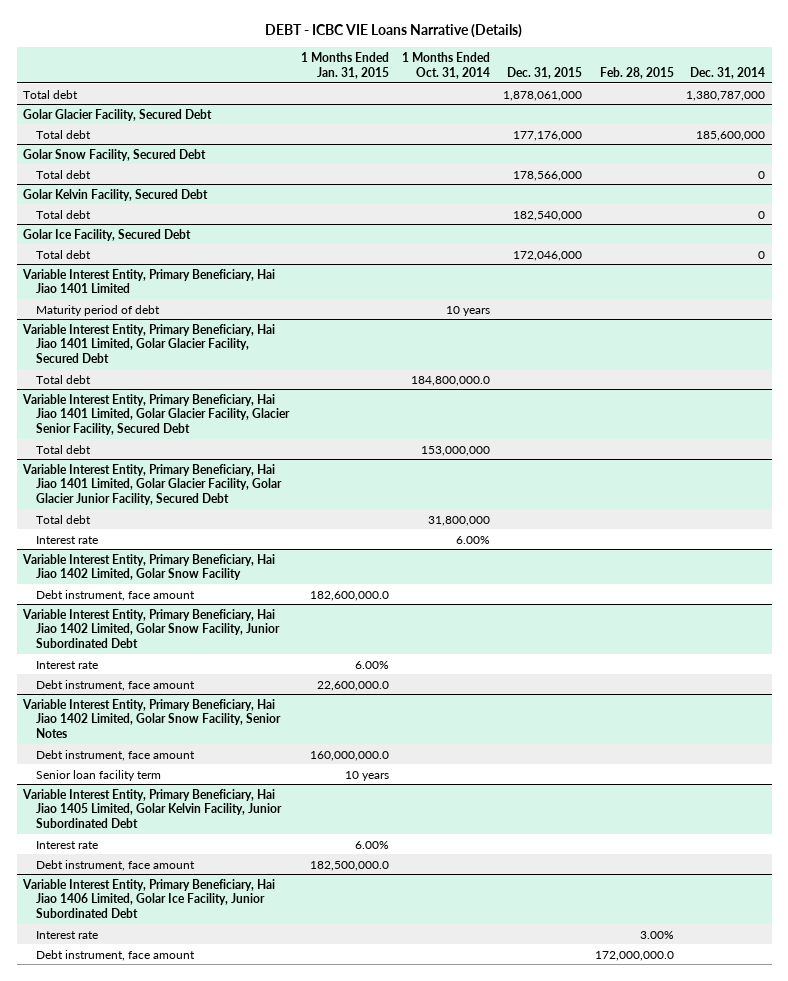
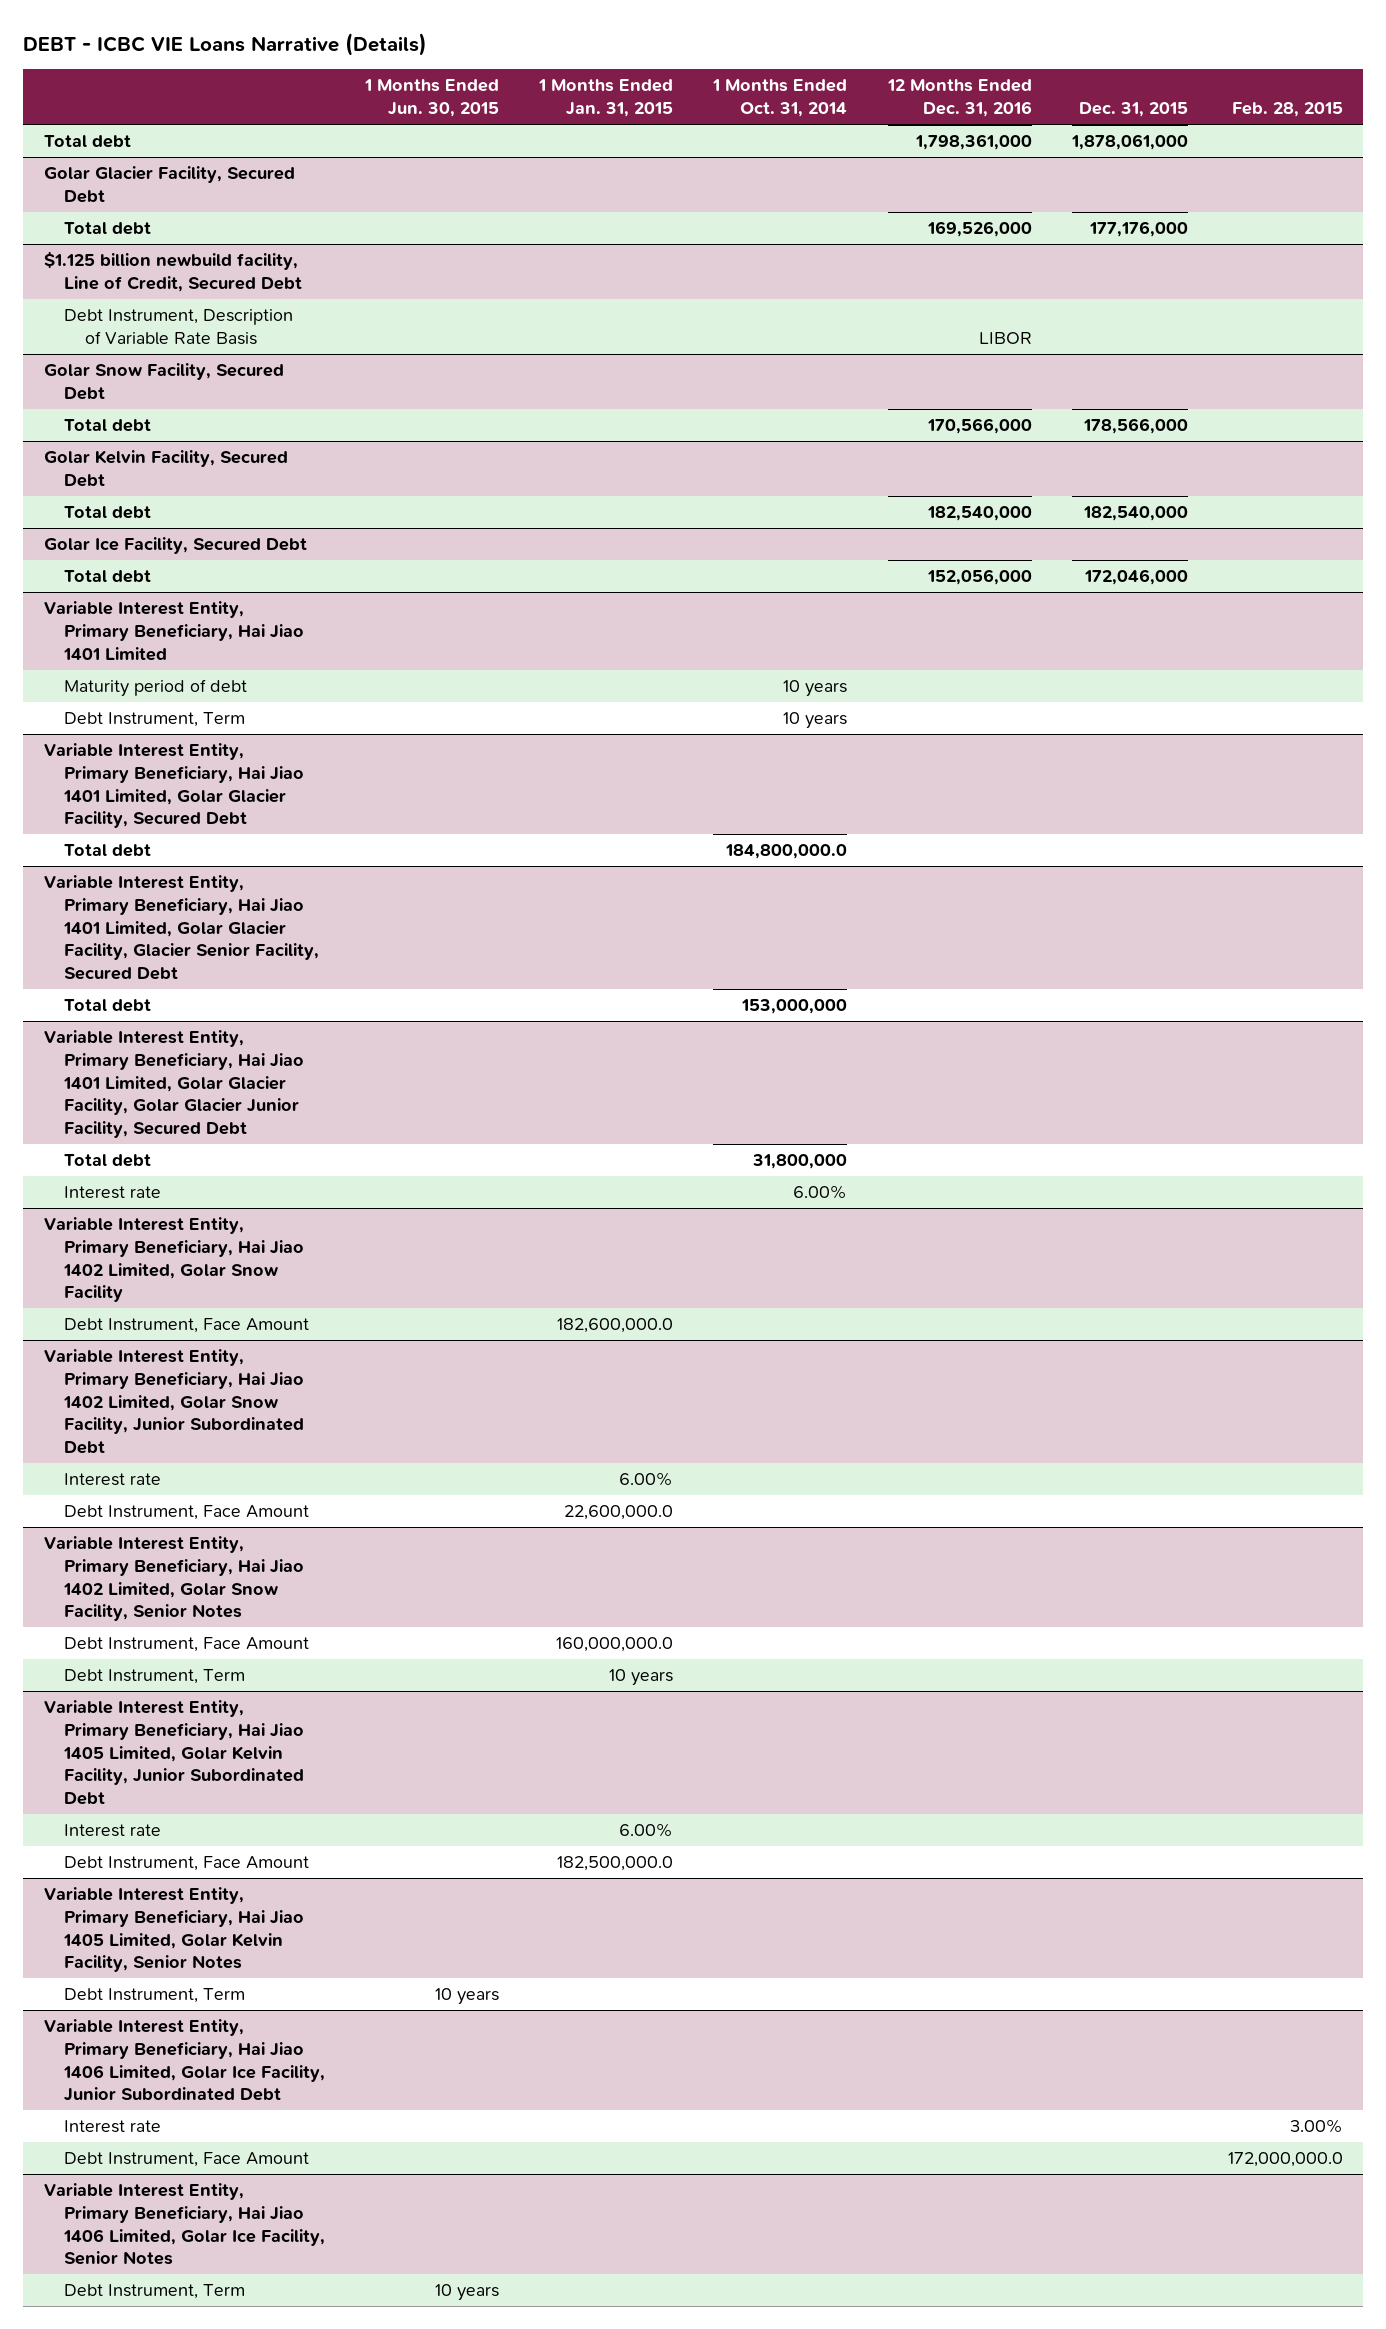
[690,66,766,79] Dec. 31, 2014 -> none
none -> [364,79,500,117] 1 Months Ended Jun. 30, 2015
none -> [886,79,1032,117] 12 Months Ended Dec. 31, 2016
none -> [43,251,303,292] $1.125 billion newbuild facility, Line of Credit, Secured Debt
none -> [64,309,294,345] Debt Instrument, Description of Variable Rate Basis
none -> [64,712,246,728] Debt Instrument, Term
[35,589,195,601] Debt instrument, face amount -> [64,1318,310,1334] Debt Instrument, Face Amount
[35,679,195,691] Debt instrument, face amount -> [64,1505,310,1521] Debt Instrument, Face Amount
[35,749,195,761] Debt instrument, face amount -> [64,1637,310,1653] Debt Instrument, Face Amount
[35,769,161,781] Senior loan facility term -> [64,1669,246,1685] Debt Instrument, Term
[35,859,195,871] Debt instrument, face amount -> [64,1856,310,1872] Debt Instrument, Face Amount
none -> [43,1887,305,1973] Variable Interest Entity, Primary Beneficiary, Hai Jiao 1405 Limited, Golar Kelvin Facility, Senior Notes
none -> [64,1988,246,2004] Debt Instrument, Term
[35,949,195,961] Debt instrument, face amount -> [64,2152,310,2168] Debt Instrument, Face Amount
none -> [43,2183,326,2266] Variable Interest Entity, Primary Beneficiary, Hai Jiao 1406 Limited, Golar Ice Facility, Senior Notes
none -> [64,2284,246,2300] Debt Instrument, Term

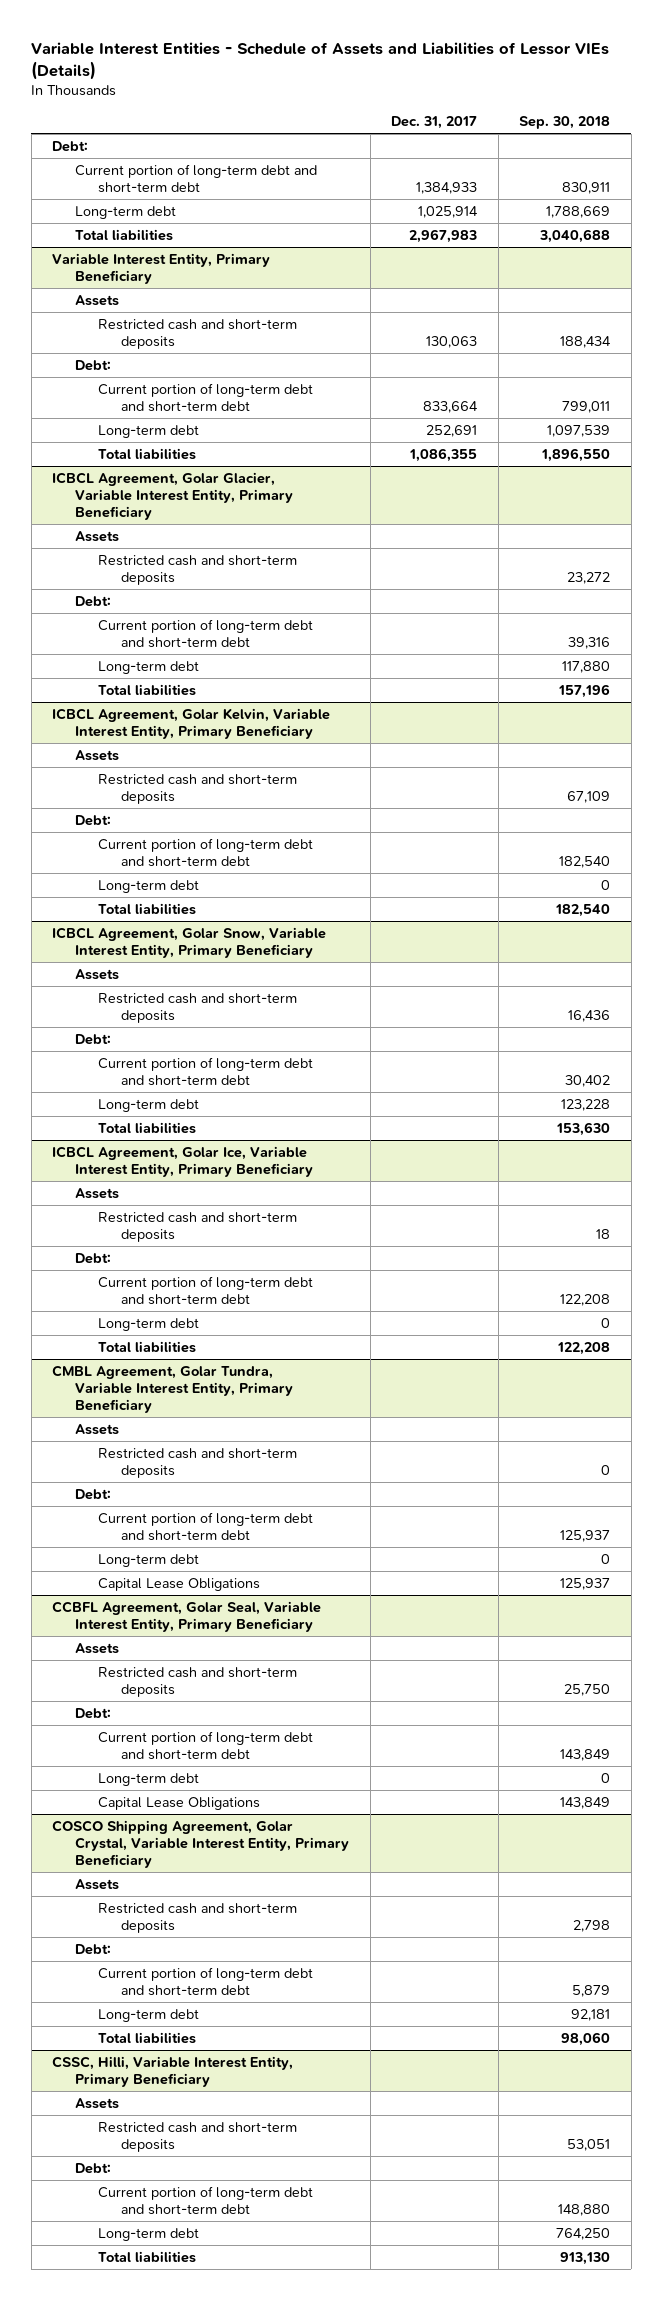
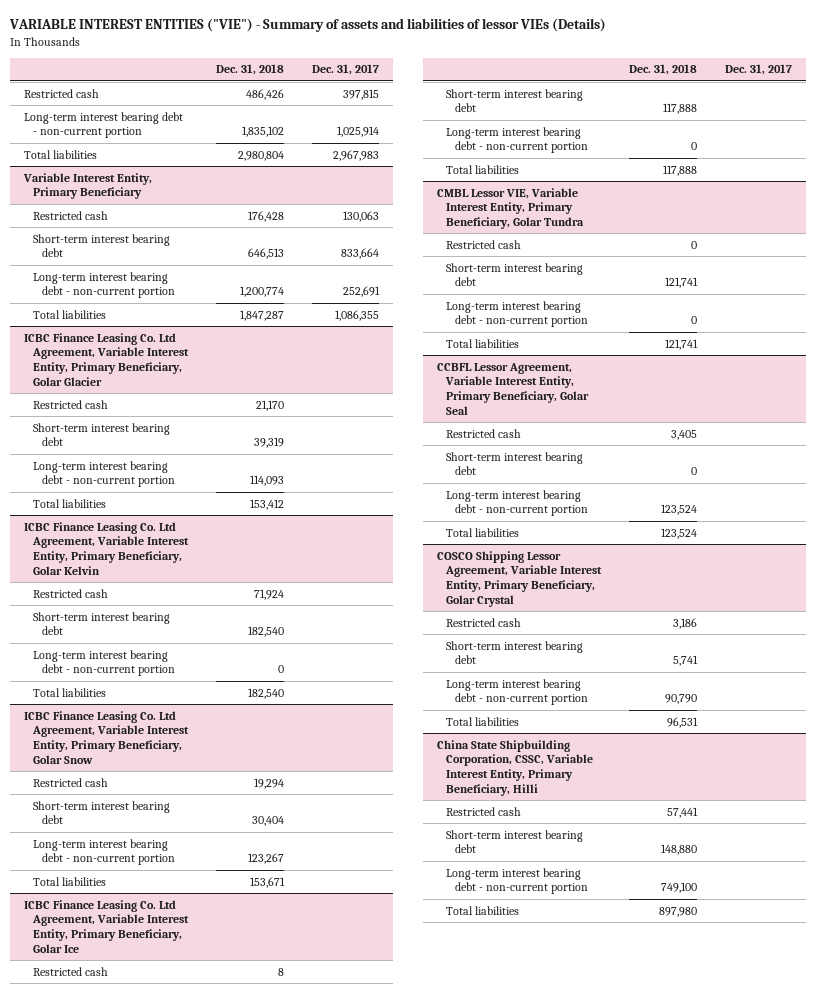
[31,41,610,80] Variable Interest Entities - Schedule of Assets and Liabilities of Lessor VIEs (Details) -> [9,18,607,33] VARIABLE INTEREST ENTITIES ("VIE") - Summary of assets and liabilities of lessor VIEs (Details)
[519,116,611,130] Sep. 30, 2018 -> none
none -> [215,64,284,76] Dec. 31, 2018
[52,140,89,152] Debt: -> none
[75,163,318,193] Current portion of long-term debt and short-term debt -> none
none -> [24,88,100,98] Restricted cash
[75,205,177,219] Long-term debt -> [24,111,184,139] Long-term interest bearing debt - non-current portion
[75,294,120,306] Assets -> none
[75,359,112,371] Debt: -> none
[98,318,298,349] Restricted cash and short-term deposits -> [32,210,108,220] Restricted cash
[98,382,314,412] Current portion of long-term debt and short-term debt -> [32,233,170,258] Short-term interest bearing debt
[98,424,200,438] Long-term debt -> [32,271,175,299] Long-term interest bearing debt - non-current portion
[75,530,120,542] Assets -> none
[75,595,112,607] Debt: -> none
[98,618,314,648] Current portion of long-term debt and short-term debt -> none
[52,471,294,521] ICBCL Agreement, Golar Glacier, Variable Interest Entity, Primary Beneficiary -> [24,332,189,386] ICBC Finance Leasing Co. Ltd Agreement, Variable Interest Entity, Primary Beneficiary, Golar Glacier
[98,554,298,585] Restricted cash and short-term deposits -> [32,399,108,409] Restricted cash
none -> [32,422,170,447] Short-term interest bearing debt
[98,660,200,674] Long-term debt -> [32,460,175,488] Long-term interest bearing debt - non-current portion
[75,749,120,761] Assets -> none
[75,814,112,826] Debt: -> none
[98,837,314,867] Current portion of long-term debt and short-term debt -> none
[52,707,331,739] ICBCL Agreement, Golar Kelvin, Variable Interest Entity, Primary Beneficiary -> [24,521,189,575] ICBC Finance Leasing Co. Ltd Agreement, Variable Interest Entity, Primary Beneficiary, Golar Kelvin
[98,773,298,804] Restricted cash and short-term deposits -> [32,588,108,598] Restricted cash
none -> [32,611,170,636] Short-term interest bearing debt
[98,879,200,893] Long-term debt -> [32,649,175,677] Long-term interest bearing debt - non-current portion
[75,968,120,980] Assets -> none
[75,1033,112,1045] Debt: -> none
[98,1056,314,1086] Current portion of long-term debt and short-term debt -> none
[52,926,327,958] ICBCL Agreement, Golar Snow, Variable Interest Entity, Primary Beneficiary -> [24,710,189,764] ICBC Finance Leasing Co. Ltd Agreement, Variable Interest Entity, Primary Beneficiary, Golar Snow
[98,992,298,1023] Restricted cash and short-term deposits -> [32,777,108,787] Restricted cash
none -> [32,800,170,825] Short-term interest bearing debt
[98,1098,200,1112] Long-term debt -> [32,838,175,866] Long-term interest bearing debt - non-current portion
[75,1187,120,1199] Assets -> none
[75,1252,112,1264] Debt: -> none
[98,1275,314,1305] Current portion of long-term debt and short-term debt -> none
[52,1145,314,1177] ICBCL Agreement, Golar Ice, Variable Interest Entity, Primary Beneficiary -> [24,899,189,953] ICBC Finance Leasing Co. Ltd Agreement, Variable Interest Entity, Primary Beneficiary, Golar Ice
[98,1211,298,1242] Restricted cash and short-term deposits -> [32,966,108,976] Restricted cash
none -> [446,88,584,113] Short-term interest bearing debt
[98,1317,200,1331] Long-term debt -> [446,126,588,154] Long-term interest bearing debt - non-current portion
[75,1423,120,1435] Assets -> none
[75,1488,112,1500] Debt: -> none
[98,1511,314,1541] Current portion of long-term debt and short-term debt -> none
[98,1577,261,1591] Capital Lease Obligations -> none
[75,1642,120,1654] Assets -> none
[75,1707,112,1719] Debt: -> none
[98,1730,314,1760] Current portion of long-term debt and short-term debt -> none
[98,1796,261,1810] Capital Lease Obligations -> none
[75,1878,120,1890] Assets -> none
[75,1943,112,1955] Debt: -> none
[98,1966,314,1996] Current portion of long-term debt and short-term debt -> none
[52,1364,294,1414] CMBL Agreement, Golar Tundra, Variable Interest Entity, Primary Beneficiary -> [437,187,585,230] CMBL Lessor VIE, Variable Interest Entity, Primary Beneficiary, Golar Tundra
[98,1447,298,1478] Restricted cash and short-term deposits -> [446,239,522,249] Restricted cash
none -> [446,262,584,287] Short-term interest bearing debt
[98,1553,200,1567] Long-term debt -> [446,300,588,328] Long-term interest bearing debt - non-current portion
none -> [446,338,520,348] Total liabilities
[52,1600,322,1632] CCBFL Agreement, Golar Seal, Variable Interest Entity, Primary Beneficiary -> [437,362,590,415] CCBFL Lessor Agreement, Variable Interest Entity, Primary Beneficiary, Golar Seal
[98,1666,298,1697] Restricted cash and short-term deposits -> [446,428,522,438] Restricted cash
none -> [446,451,584,476] Short-term interest bearing debt
[98,1772,200,1786] Long-term debt -> [446,489,588,517] Long-term interest bearing debt - non-current portion
none -> [446,527,520,537] Total liabilities
[52,1819,350,1869] COSCO Shipping Agreement, Golar Crystal, Variable Interest Entity, Primary Beneficiary -> [437,550,603,607] COSCO Shipping Lessor Agreement, Variable Interest Entity, Primary Beneficiary, Golar Crystal
[98,1902,298,1933] Restricted cash and short-term deposits -> [446,617,522,627] Restricted cash
none -> [446,640,584,665] Short-term interest bearing debt
[98,2008,200,2022] Long-term debt -> [446,678,588,706] Long-term interest bearing debt - non-current portion
[75,2097,120,2109] Assets -> none
[75,2162,112,2174] Debt: -> none
[98,2185,314,2215] Current portion of long-term debt and short-term debt -> none
[52,2055,294,2087] CSSC, Hilli, Variable Interest Entity, Primary Beneficiary -> [437,739,594,796] China State Shipbuilding Corporation, CSSC, Variable Interest Entity, Primary Beneficiary, Hilli
[98,2121,298,2152] Restricted cash and short-term deposits -> [446,806,522,816] Restricted cash
none -> [446,829,584,854] Short-term interest bearing debt
[98,2227,200,2241] Long-term debt -> [446,867,588,895] Long-term interest bearing debt - non-current portion

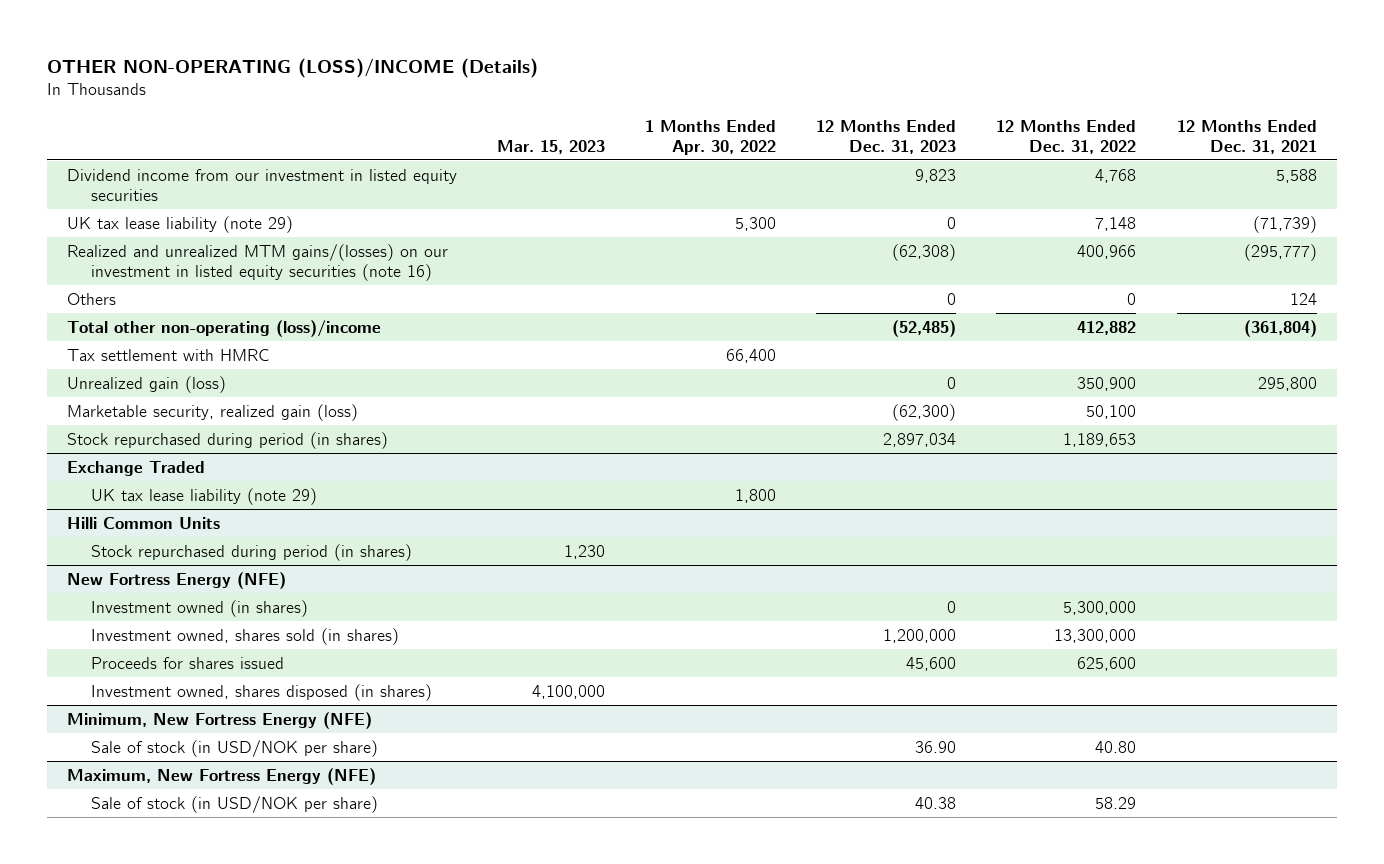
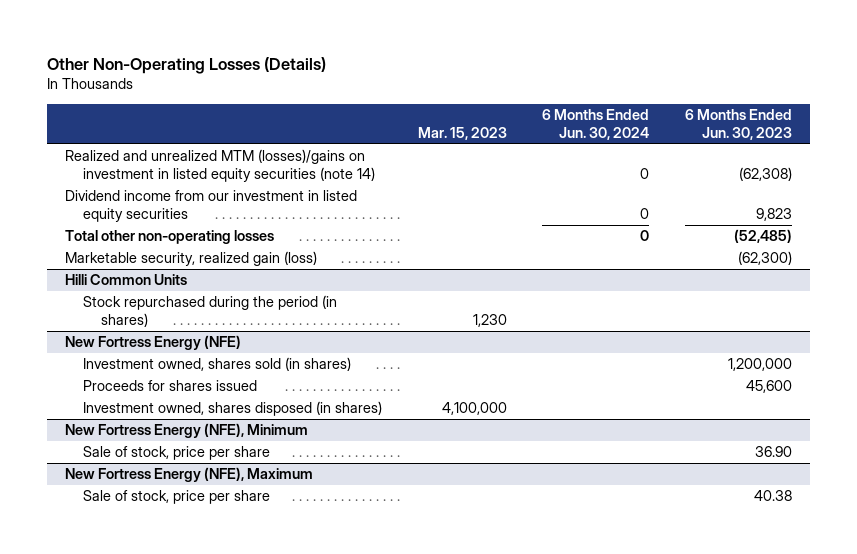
[47,58,539,79] OTHER NON-OPERATING (LOSS)/INCOME (Details) -> [47,56,327,74] Other Non-Operating Losses (Details)
[645,119,777,155] 1 Months Ended Apr. 30, 2022 -> none
[816,119,957,154] 12 Months Ended Dec. 31, 2023 -> none
[996,119,1137,154] 12 Months Ended Dec. 31, 2022 -> none
[1176,119,1317,154] 12 Months Ended Dec. 31, 2021 -> none
none -> [542,109,650,141] 6 Months Ended Jun. 30, 2024
none -> [685,109,793,141] 6 Months Ended Jun. 30, 2023
none -> [65,149,375,183] Realized and unrealized MTM (losses)/gains on investment in listed equity securities (note 14)
[67,215,294,233] UK tax lease liability (note 29) -> none
[67,243,449,281] Realized and unrealized MTM gains/(losses) on our investment in listed equity securities (note 16) -> none
[67,292,117,305] Others -> none
[67,348,270,361] Tax settlement with HMRC -> none
[67,375,227,393] Unrealized gain (loss) -> none
[67,319,382,337] Total other non-operating (loss)/income -> [65,230,275,245] Total other non-operating losses
[67,431,389,449] Stock repurchased during period (in shares) -> none
[67,460,206,476] Exchange Traded -> none
[91,487,318,505] UK tax lease liability (note 29) -> none
[91,543,413,561] Stock repurchased during period (in shares) -> [82,295,337,328] Stock repurchased during the period (in shares)
[91,599,309,617] Investment owned (in shares) -> none
[67,711,373,729] Minimum, New Fortress Energy (NFE) -> [65,423,309,439] New Fortress Energy (NFE), Minimum
[91,739,379,757] Sale of stock (in USD/NOK per share) -> [82,446,270,461] Sale of stock, price per share
[67,767,377,785] Maximum, New Fortress Energy (NFE) -> [65,467,314,483] New Fortress Energy (NFE), Maximum
[91,795,379,813] Sale of stock (in USD/NOK per share) -> [82,490,270,505] Sale of stock, price per share

